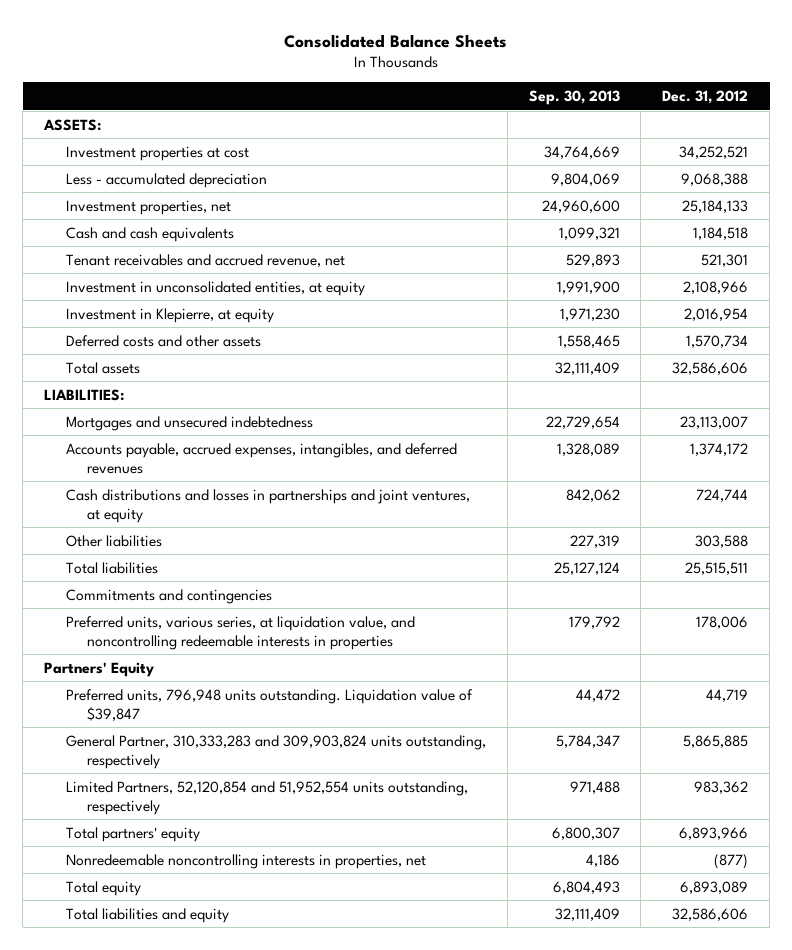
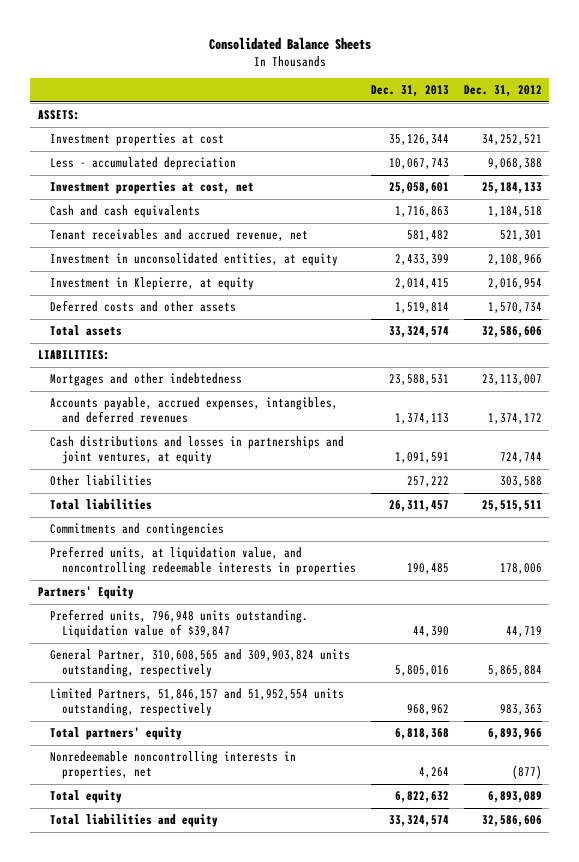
[528,90,620,106] Sep. 30, 2013 -> none
none -> [370,85,449,98] Dec. 31, 2013
[65,199,231,215] Investment properties, net -> [49,181,254,195] Investment properties at cost, net
[65,415,313,431] Mortgages and unsecured indebtedness -> [49,373,242,387] Mortgages and other indebtedness
[65,615,415,650] Preferred units, various series, at liquidation value, and noncontrolling redeemable interests in properties -> [49,546,356,576] Preferred units, at liquidation value, and noncontrolling redeemable interests in properties
[65,734,486,769] General Partner, 310,333,283 and 309,903,824 units outstanding, respectively -> [49,649,350,678] General Partner, 310,608,565 and 309,903,824 units outstanding, respectively
[683,734,749,748] 5,865,885 -> [487,665,542,677] 5,865,884
[65,780,468,815] Limited Partners, 52,120,854 and 51,952,554 units outstanding, respectively -> [49,688,344,717] Limited Partners, 51,846,157 and 51,952,554 units outstanding, respectively
[694,780,749,794] 983,362 -> [499,704,542,716] 983,363

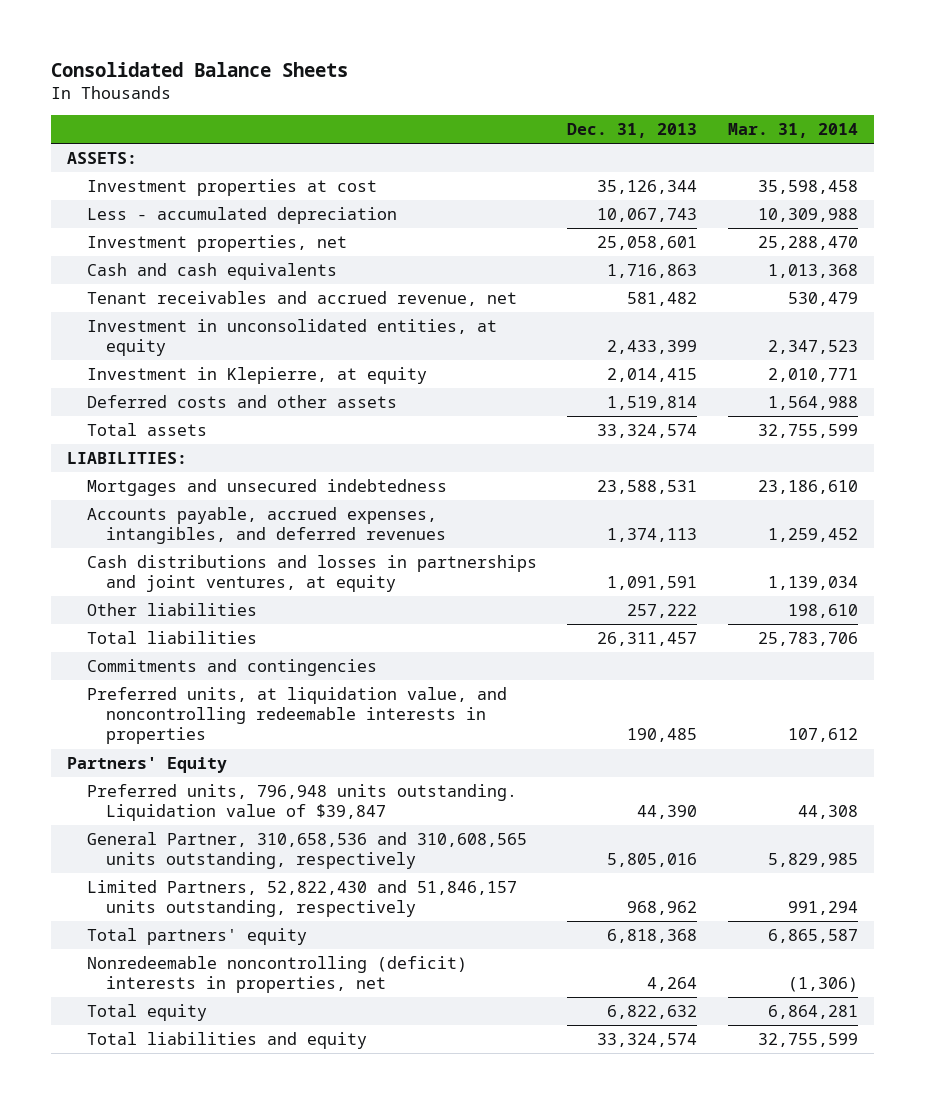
[463,85,542,98] Dec. 31, 2012 -> none
none -> [728,123,859,139] Mar. 31, 2014
[49,181,254,195] Investment properties at cost, net -> [86,234,347,252] Investment properties, net
[49,373,242,387] Mortgages and other indebtedness -> [86,478,447,496] Mortgages and unsecured indebtedness
[49,649,350,678] General Partner, 310,608,565 and 309,903,824 units outstanding, respectively -> [86,831,527,870] General Partner, 310,658,536 and 310,608,565 units outstanding, respectively
[49,688,344,717] Limited Partners, 51,846,157 and 51,952,554 units outstanding, respectively -> [86,879,517,918] Limited Partners, 52,822,430 and 51,846,157 units outstanding, respectively
[49,751,296,780] Nonredeemable noncontrolling interests in properties, net -> [86,955,467,994] Nonredeemable noncontrolling (deficit) interests in properties, net

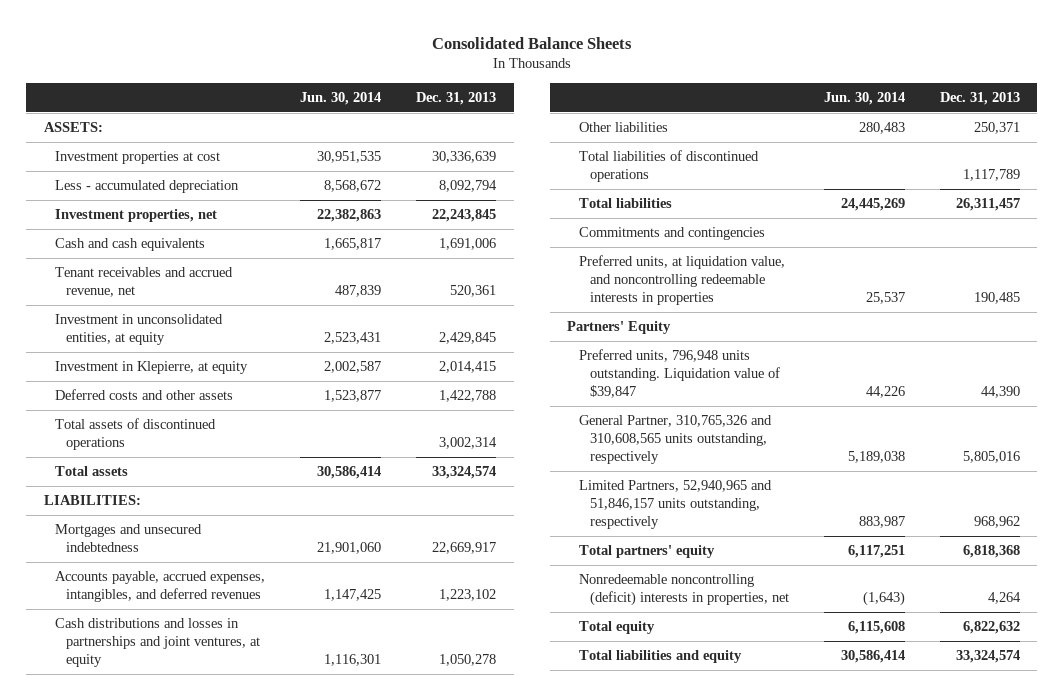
[728,123,859,139] Mar. 31, 2014 -> none
none -> [300,91,382,105] Jun. 30, 2014
[597,179,698,194] 35,126,344 -> [432,151,497,164] 30,336,639
[597,207,698,222] 10,067,743 -> [439,180,498,193] 8,092,794
[597,235,698,250] 25,058,601 -> [432,209,497,223] 22,243,845
[607,263,698,278] 1,716,863 -> [439,238,497,251] 1,691,006
[627,291,698,306] 581,482 -> [450,284,497,297] 520,361
[607,340,698,355] 2,433,399 -> [439,331,497,344] 2,429,845
[607,395,698,410] 1,519,814 -> [439,390,497,403] 1,422,788
none -> [55,418,217,450] Total assets of discontinued operations
[597,479,698,494] 23,588,531 -> [432,541,497,554] 22,669,917
[607,528,698,543] 1,374,113 -> [439,588,497,601] 1,223,102
[607,576,698,591] 1,091,591 -> [439,653,497,666] 1,050,278
[627,603,698,618] 257,222 -> [973,122,1020,135] 250,371
none -> [578,150,759,182] Total liabilities of discontinued operations
[86,831,527,870] General Partner, 310,658,536 and 310,608,565 units outstanding, respectively -> [578,415,772,464] General Partner, 310,765,326 and 310,608,565 units outstanding, respectively
[86,879,517,918] Limited Partners, 52,822,430 and 51,846,157 units outstanding, respectively -> [578,480,772,529] Limited Partners, 52,940,965 and 51,846,157 units outstanding, respectively

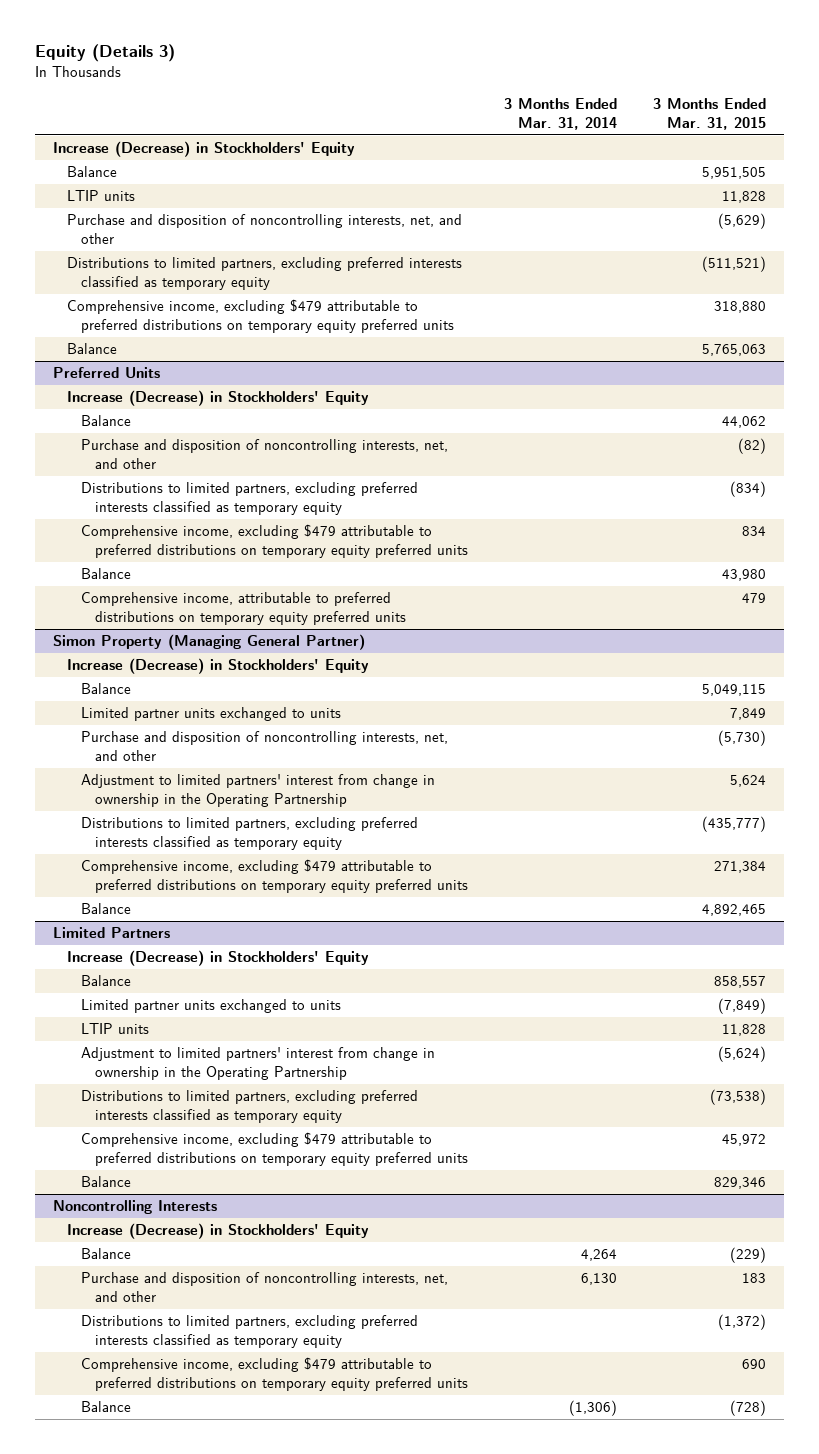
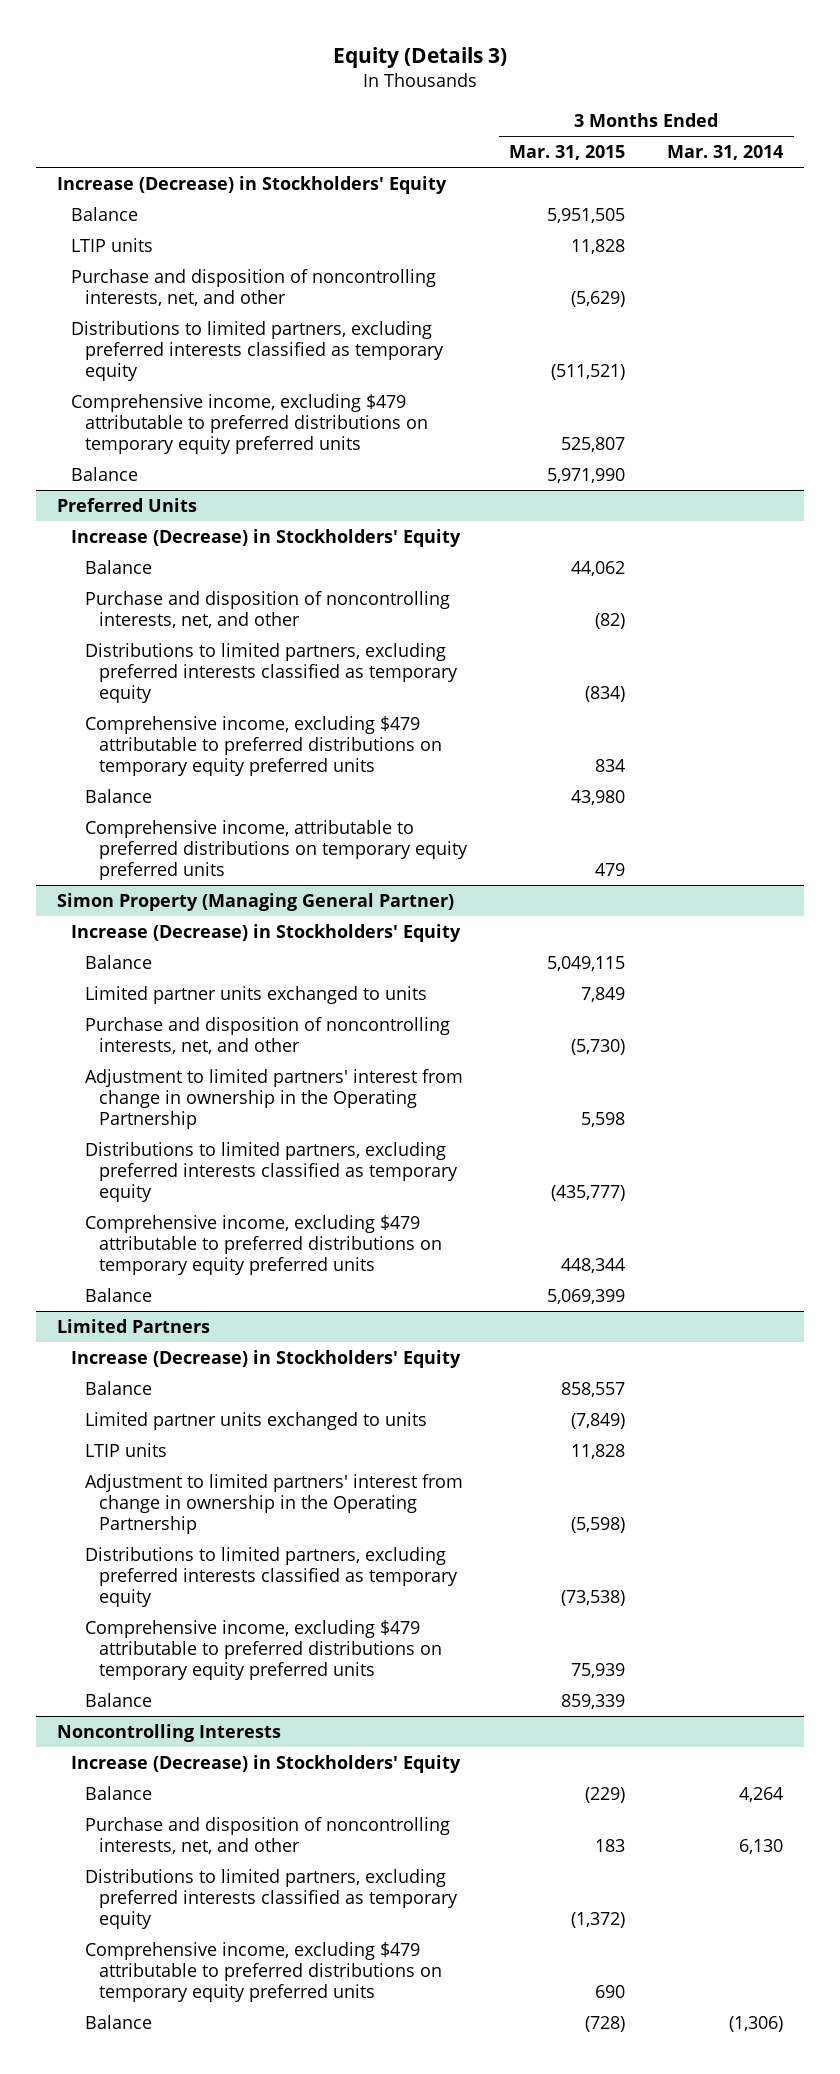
[714,301,767,314] 318,880 -> [561,436,626,452] 525,807
[702,344,767,357] 5,765,063 -> [547,467,626,483] 5,971,990
[730,775,767,788] 5,624 -> [581,1111,626,1127] 5,598
[714,861,767,874] 271,384 -> [561,1257,626,1273] 448,344
[702,904,767,917] 4,892,465 -> [547,1288,626,1304] 5,069,399
[718,1046,767,1063] (5,624) -> [571,1516,626,1533] (5,598)
[722,1134,767,1147] 45,972 -> [571,1662,626,1678] 75,939
[714,1177,767,1190] 829,346 -> [561,1693,626,1709] 859,339

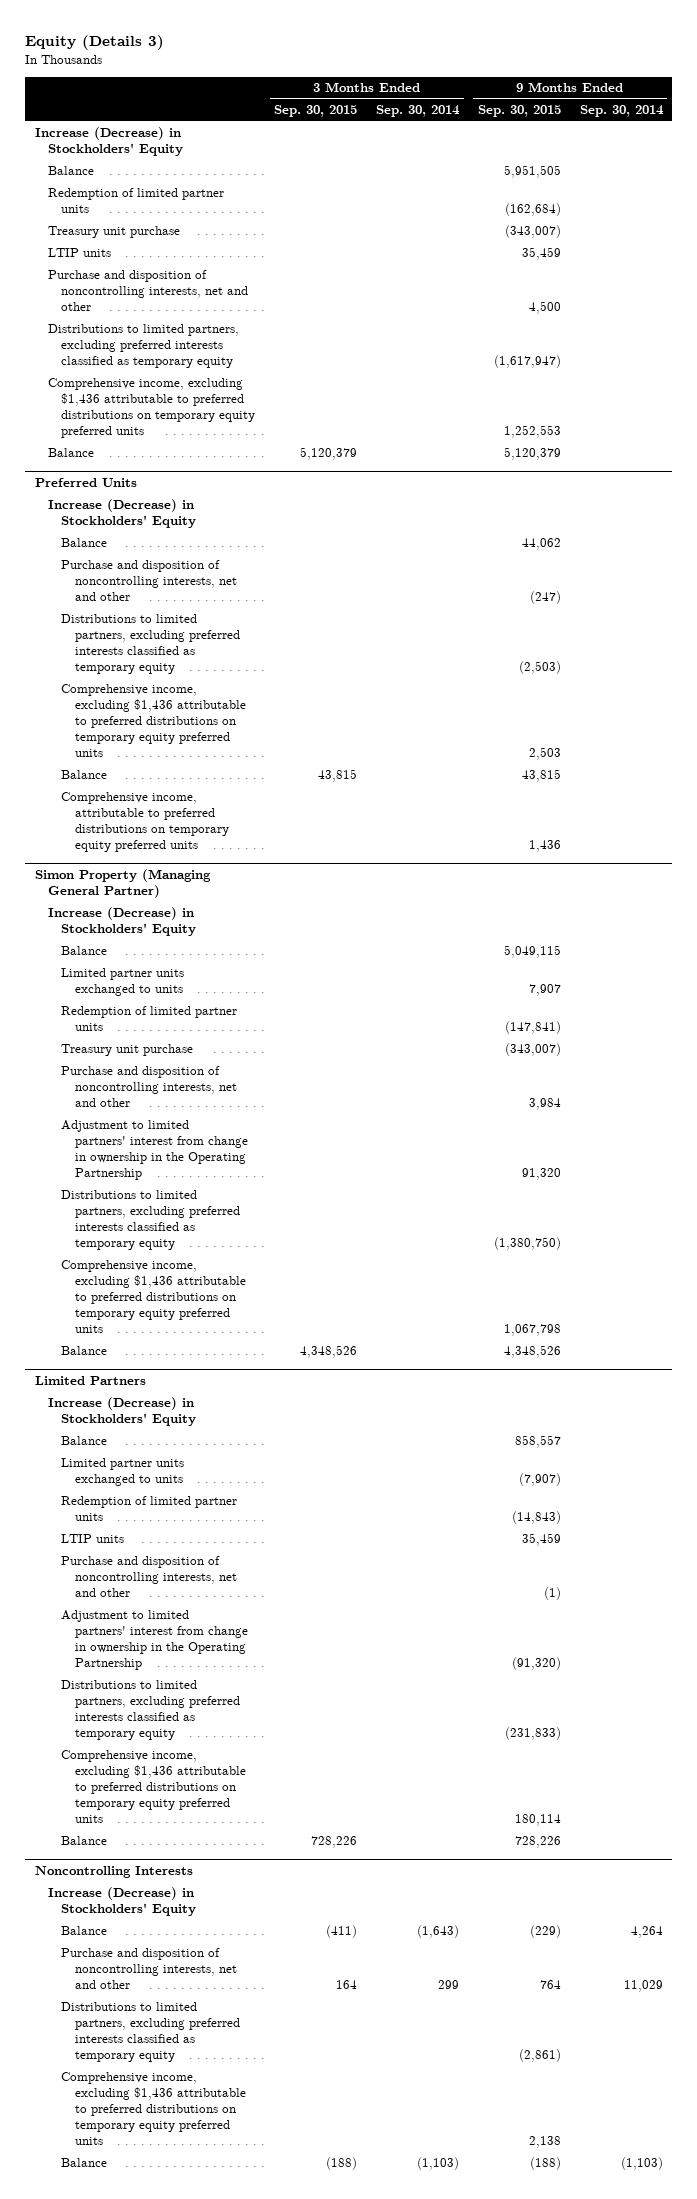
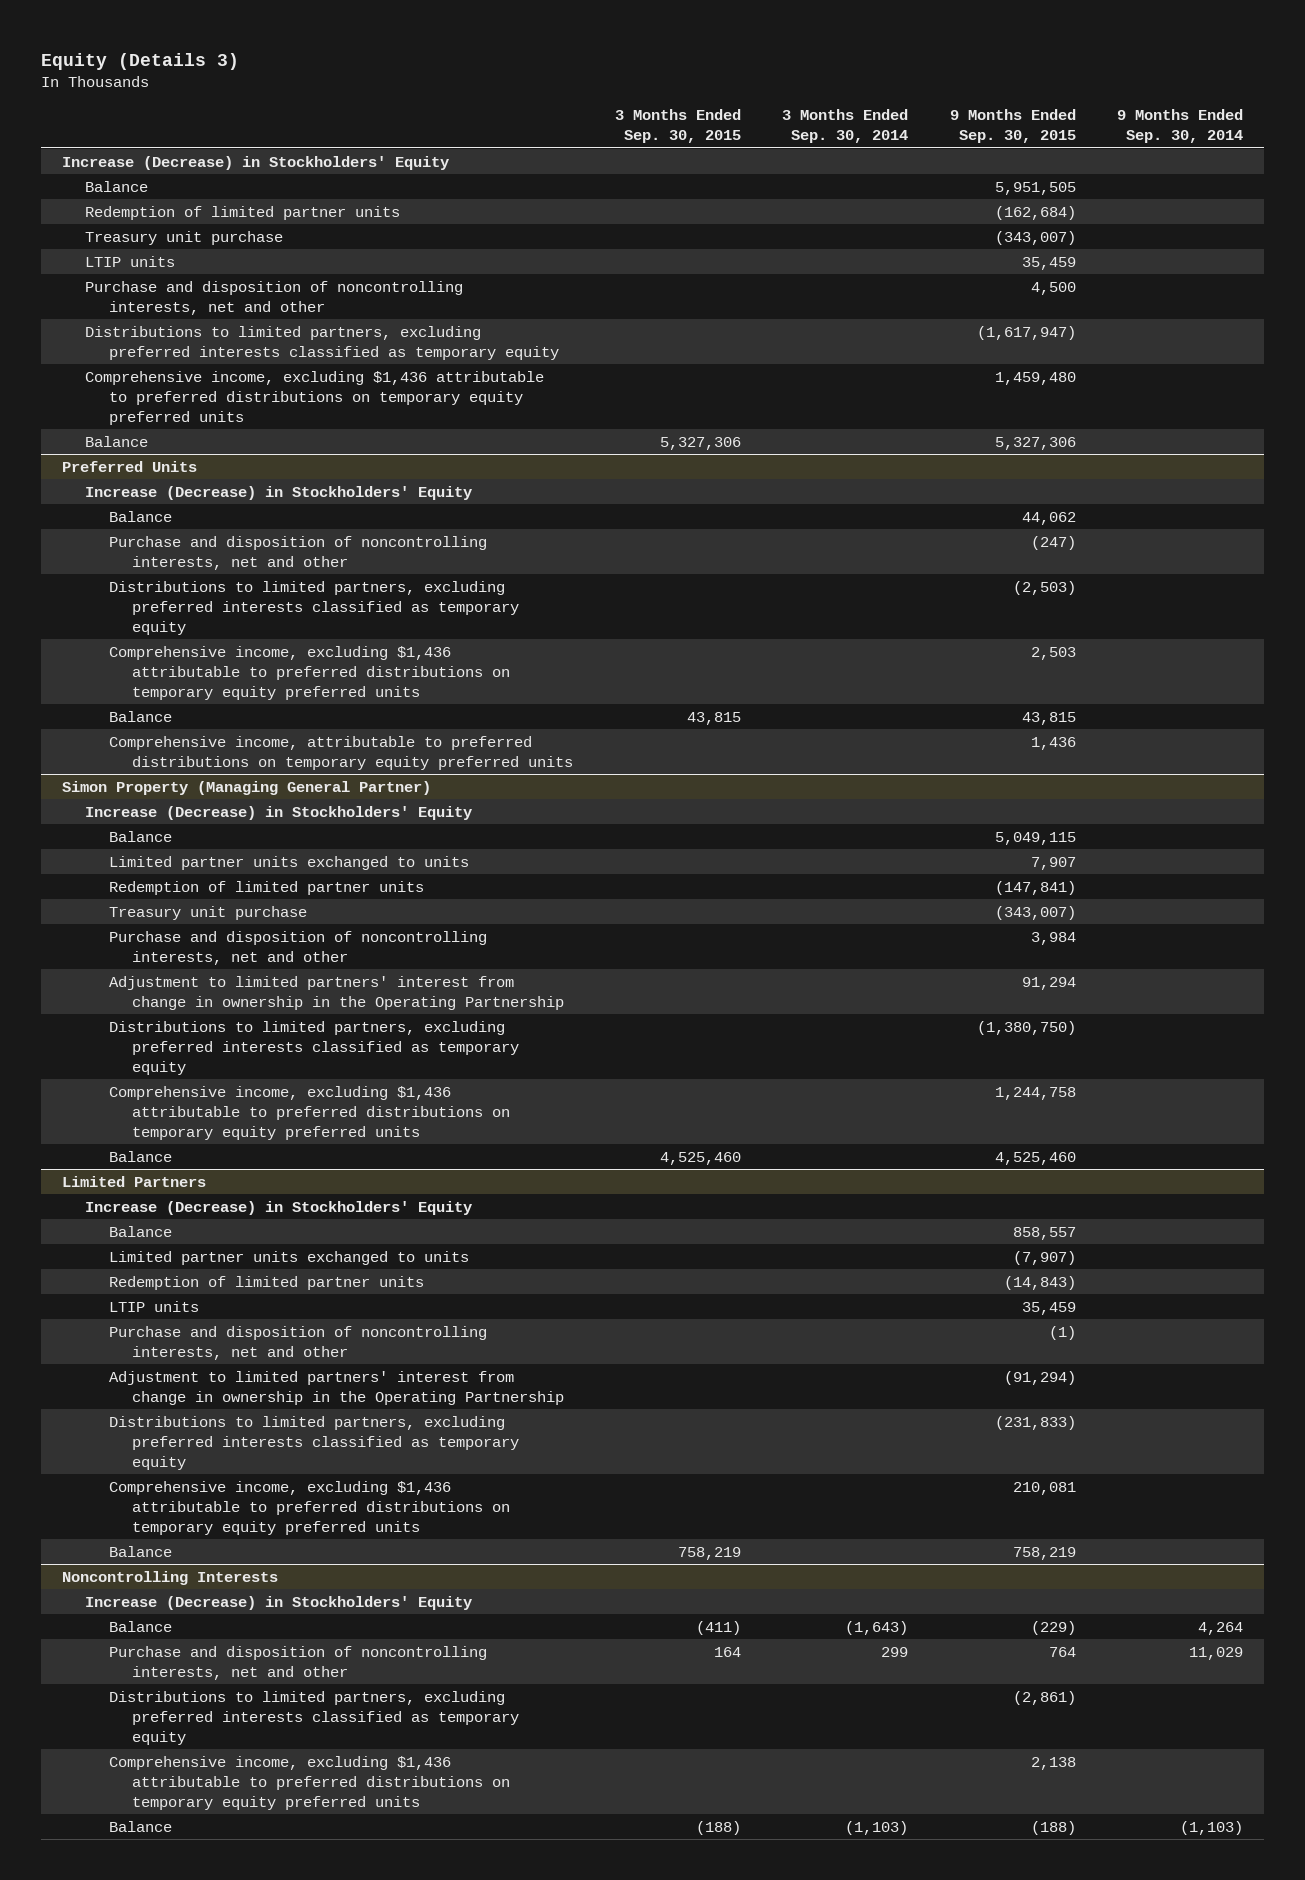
[503,425,561,439] 1,252,553 -> [994,371,1076,385] 1,459,480
[300,447,358,461] 5,120,379 -> [659,436,741,450] 5,327,306
[503,447,561,461] 5,120,379 -> [994,436,1076,450] 5,327,306
[521,1168,561,1181] 91,320 -> [1021,976,1076,990] 91,294
[503,1324,561,1337] 1,067,798 -> [994,1086,1076,1100] 1,244,758
[300,1345,358,1359] 4,348,526 -> [659,1151,741,1165] 4,525,460
[503,1345,561,1359] 4,348,526 -> [994,1151,1076,1165] 4,525,460
[511,1657,561,1671] (91,320) -> [1003,1370,1076,1385] (91,294)
[514,1814,561,1827] 180,114 -> [1012,1481,1076,1495] 210,081
[311,1836,358,1849] 728,226 -> [677,1546,741,1560] 758,219
[514,1836,561,1849] 728,226 -> [1012,1546,1076,1560] 758,219

